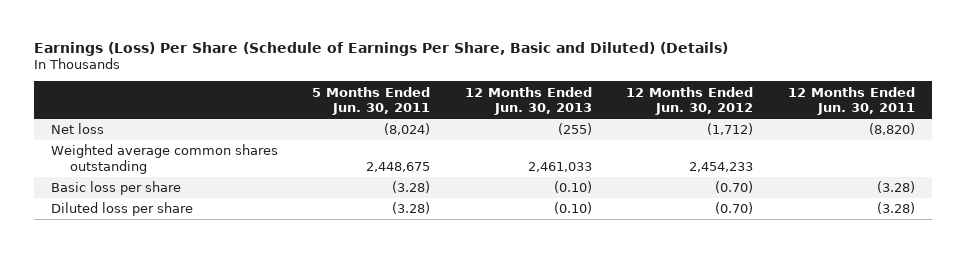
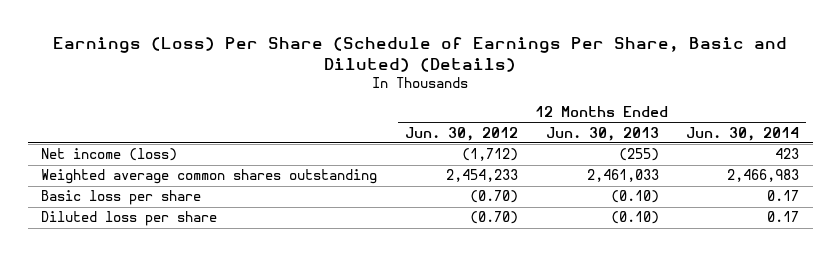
[312,86,431,115] 5 Months Ended Jun. 30, 2011 -> none
[787,86,915,115] 12 Months Ended Jun. 30, 2011 -> none
none -> [686,126,800,141] Jun. 30, 2014
[50,123,104,135] Net loss -> [41,148,178,162] Net income (loss)

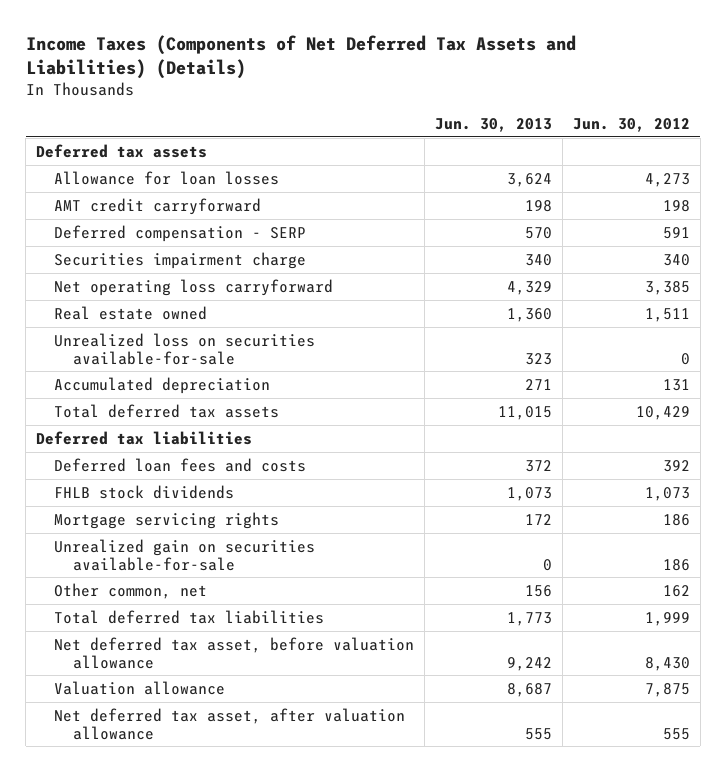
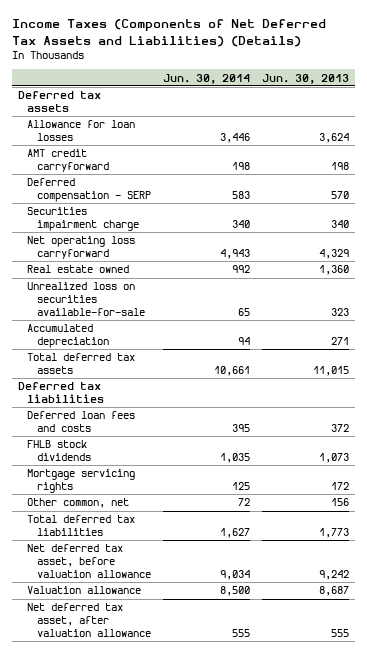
[572,117,690,132] Jun. 30, 2012 -> none
none -> [162,73,250,84] Jun. 30, 2014
[54,538,316,571] Unrealized gain on securities available-for-sale -> none

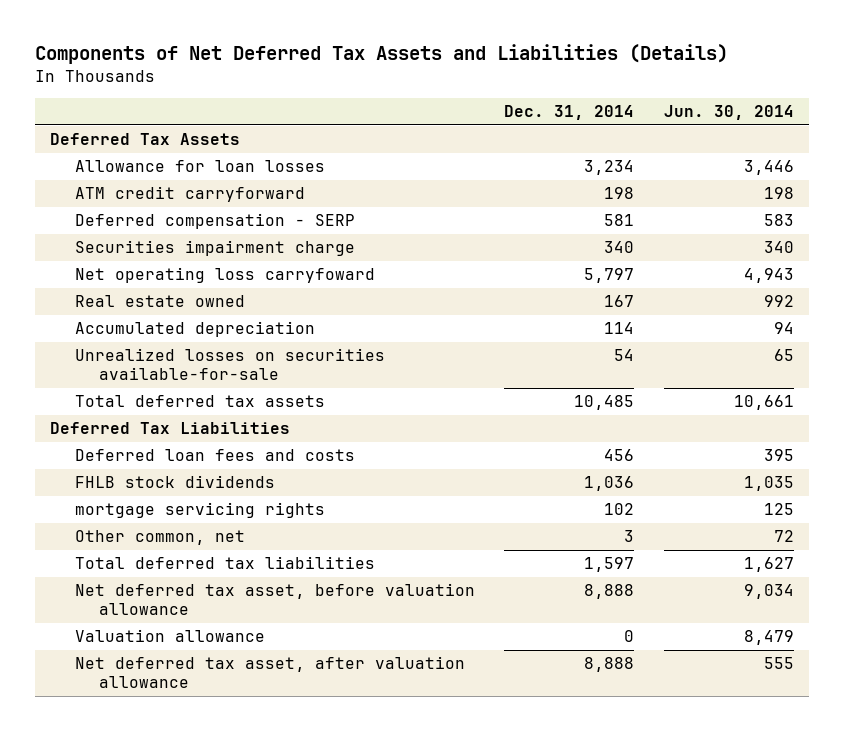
[11,19,326,47] Income Taxes (Components of Net Deferred Tax Assets and Liabilities) (Details) -> [35,44,729,65] Components of Net Deferred Tax Assets and Liabilities (Details)
[261,73,349,84] Jun. 30, 2013 -> none
none -> [504,105,635,121] Dec. 31, 2014
[17,91,101,113] Deferred tax assets -> [50,133,241,146] Deferred Tax Assets
[27,149,109,173] AMT credit carryforward -> [74,186,305,203] ATM credit carryforward
[27,236,136,260] Net operating loss carryforward -> [74,267,375,284] Net operating loss carryfoward
[27,282,145,316] Unrealized loss on securities available-for-sale -> none
none -> [74,348,385,381] Unrealized losses on securities available-for-sale
[17,382,105,404] Deferred tax liabilities -> [50,422,291,435] Deferred Tax Liabilities
[27,469,136,494] Mortgage servicing rights -> [74,502,325,519] mortgage servicing rights
[219,586,250,597] 8,500 -> [743,630,794,646] 8,479

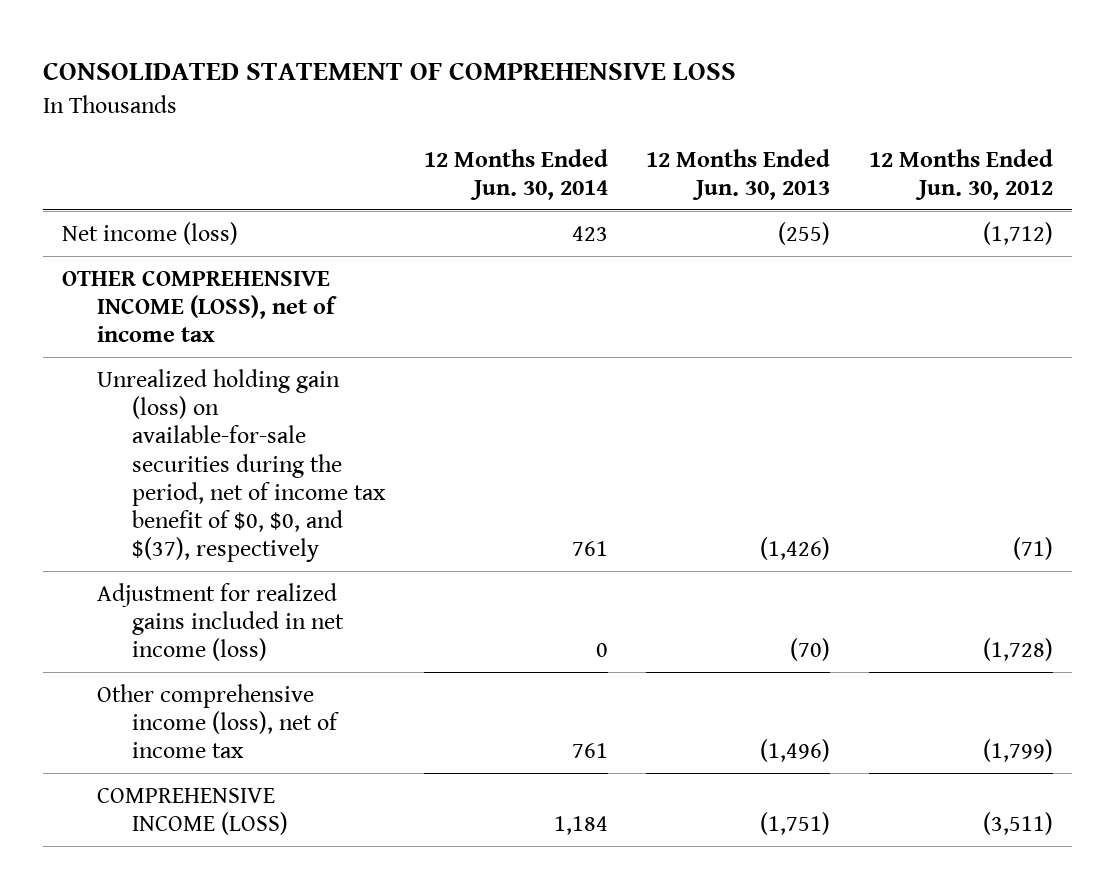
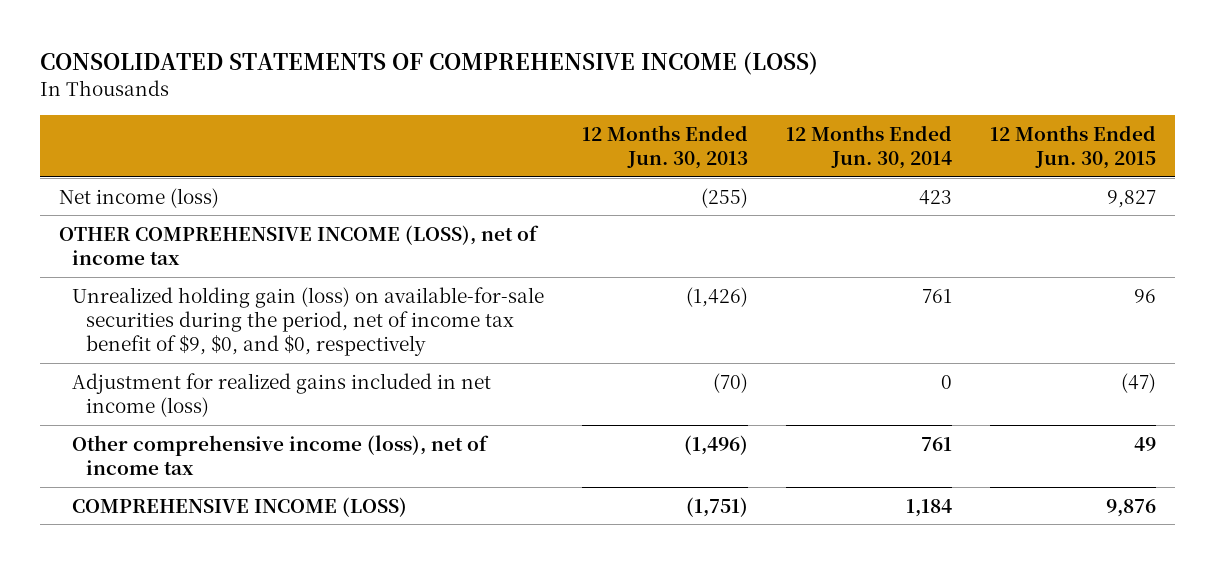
[42,62,736,81] CONSOLIDATED STATEMENT OF COMPREHENSIVE LOSS -> [40,51,819,75] CONSOLIDATED STATEMENTS OF COMPREHENSIVE INCOME (LOSS)
[868,148,1053,200] 12 Months Ended Jun. 30, 2012 -> none
none -> [989,124,1156,169] 12 Months Ended Jun. 30, 2015
[96,368,387,563] Unrealized holding gain (loss) on available-for-sale securities during the period, net of income tax benefit of $0, $0, and $(37), respectively -> [72,286,545,357] Unrealized holding gain (loss) on available-for-sale securities during the period, net of income tax benefit of $9, $0, and $0, respectively

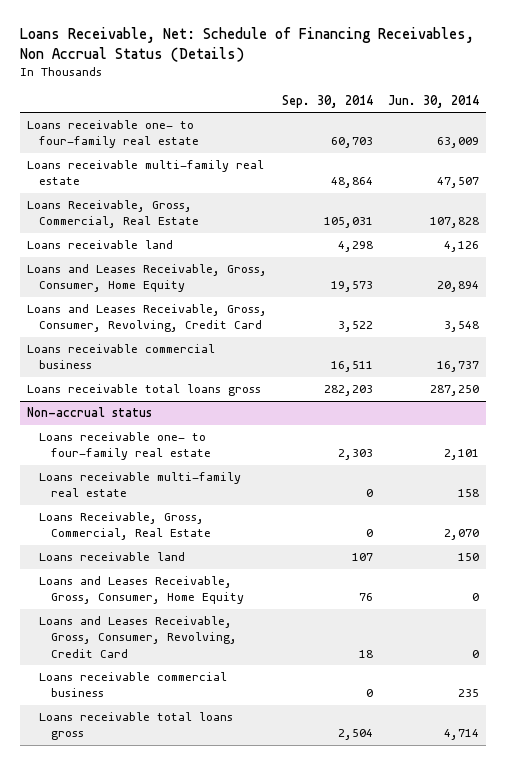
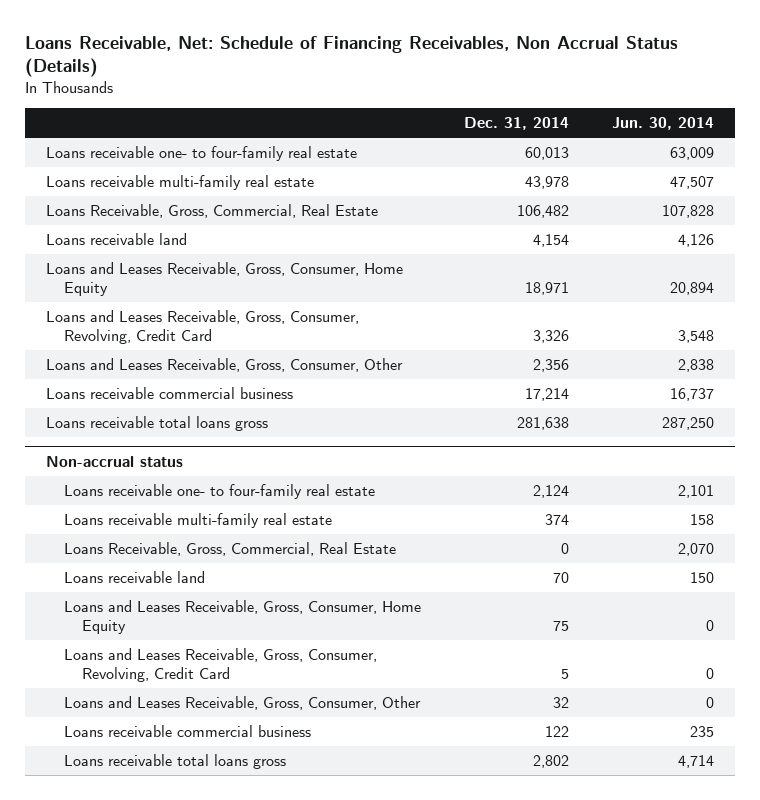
[281,94,373,108] Sep. 30, 2014 -> none
none -> [463,117,569,131] Dec. 31, 2014
none -> [46,357,404,372] Loans and Leases Receivable, Gross, Consumer, Other
none -> [64,695,422,710] Loans and Leases Receivable, Gross, Consumer, Other

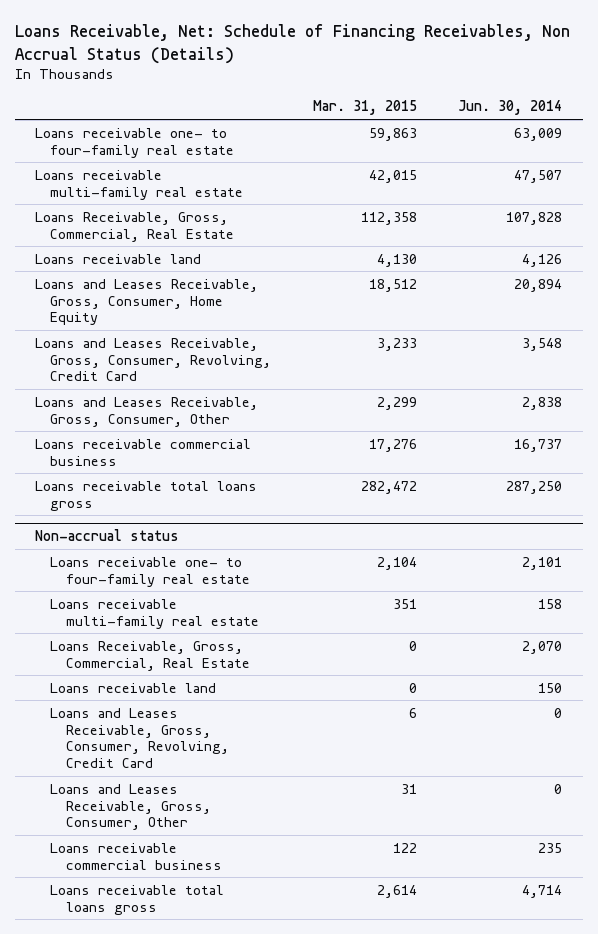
[463,117,569,131] Dec. 31, 2014 -> none
none -> [312,100,417,116] Mar. 31, 2015
[64,599,422,635] Loans and Leases Receivable, Gross, Consumer, Home Equity -> none

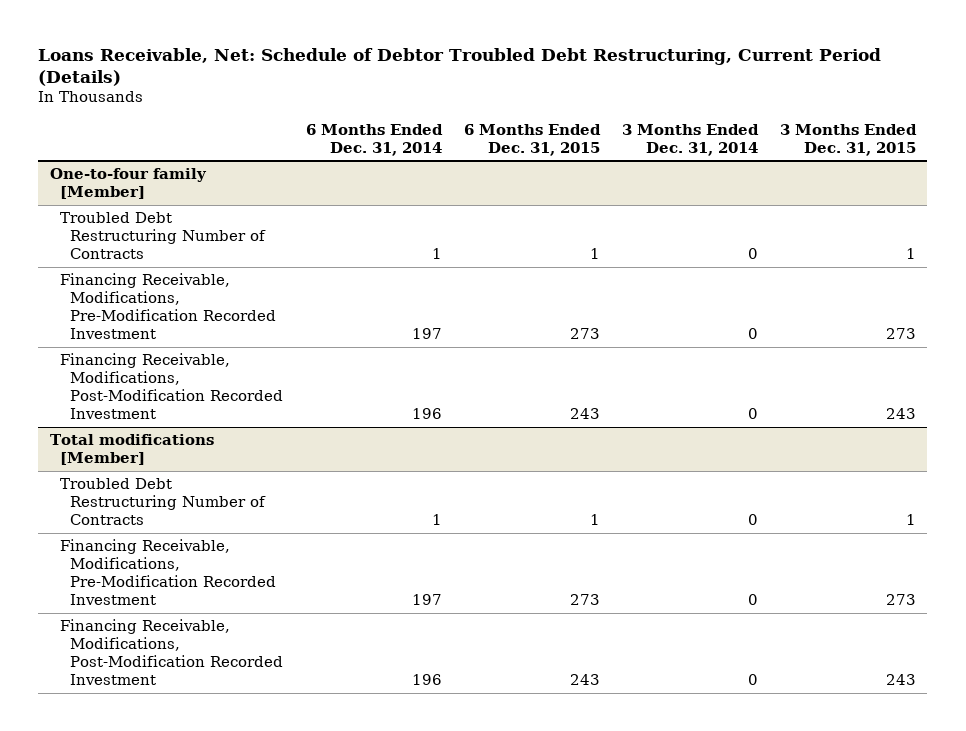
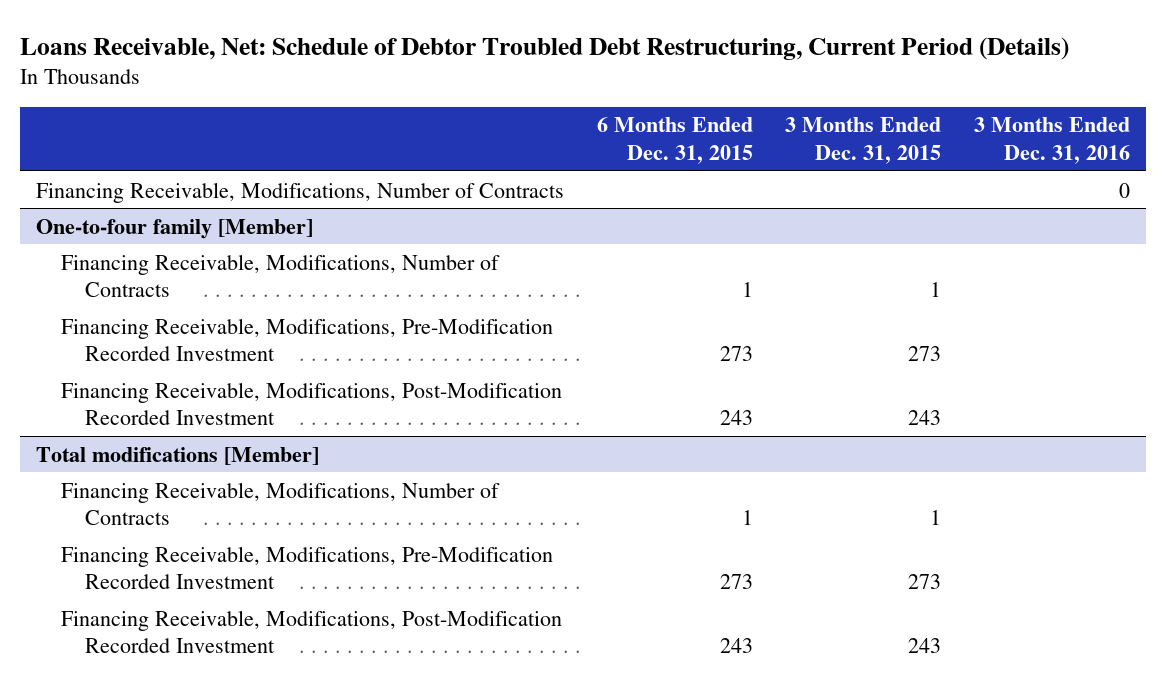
[305,123,443,156] 6 Months Ended Dec. 31, 2014 -> none
[622,123,760,156] 3 Months Ended Dec. 31, 2014 -> none
none -> [973,117,1130,164] 3 Months Ended Dec. 31, 2016
none -> [36,181,565,203] Financing Receivable, Modifications, Number of Contracts
[59,212,267,260] Troubled Debt Restructuring Number of Contracts -> none
none -> [60,253,500,298] Financing Receivable, Modifications, Number of Contracts
[59,478,267,526] Troubled Debt Restructuring Number of Contracts -> none
none -> [60,481,500,526] Financing Receivable, Modifications, Number of Contracts

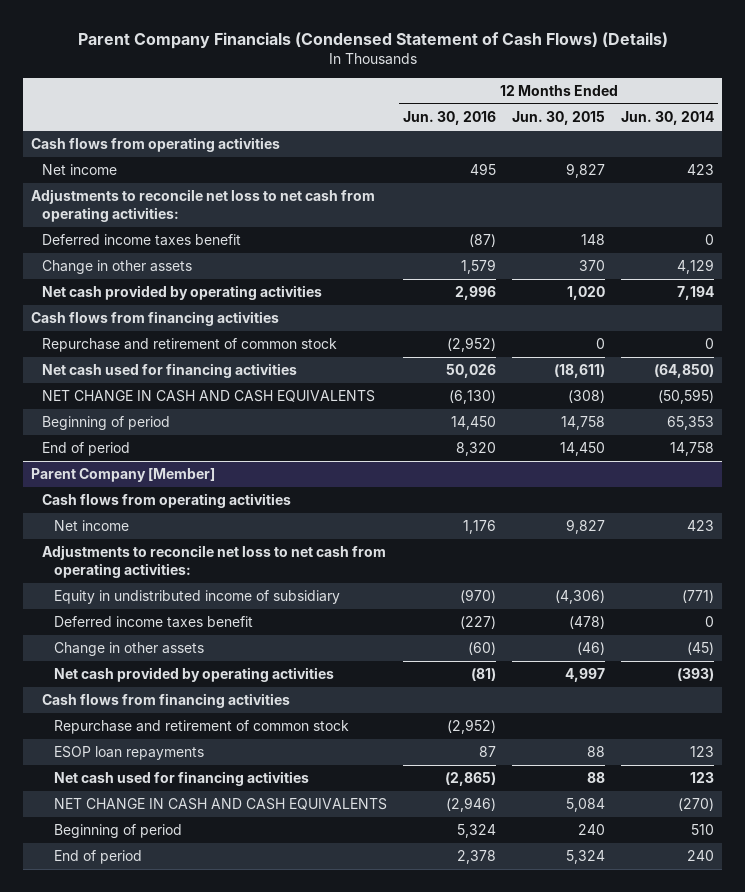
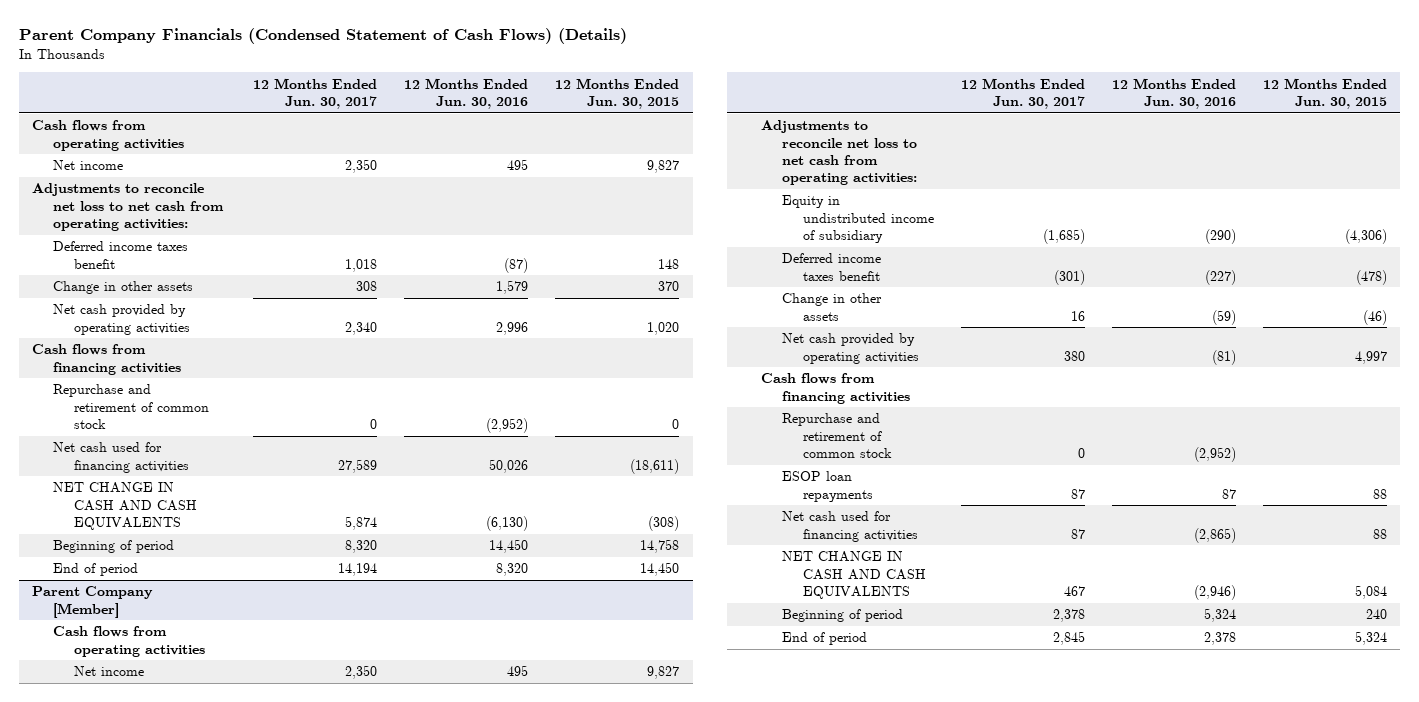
[621,111,715,126] Jun. 30, 2014 -> none
none -> [253,77,378,109] 12 Months Ended Jun. 30, 2017
[462,520,496,535] 1,176 -> [507,665,529,677] 495
[459,589,496,604] (970) -> [1204,228,1236,244] (290)
[467,642,496,656] (60) -> [1211,309,1236,325] (59)

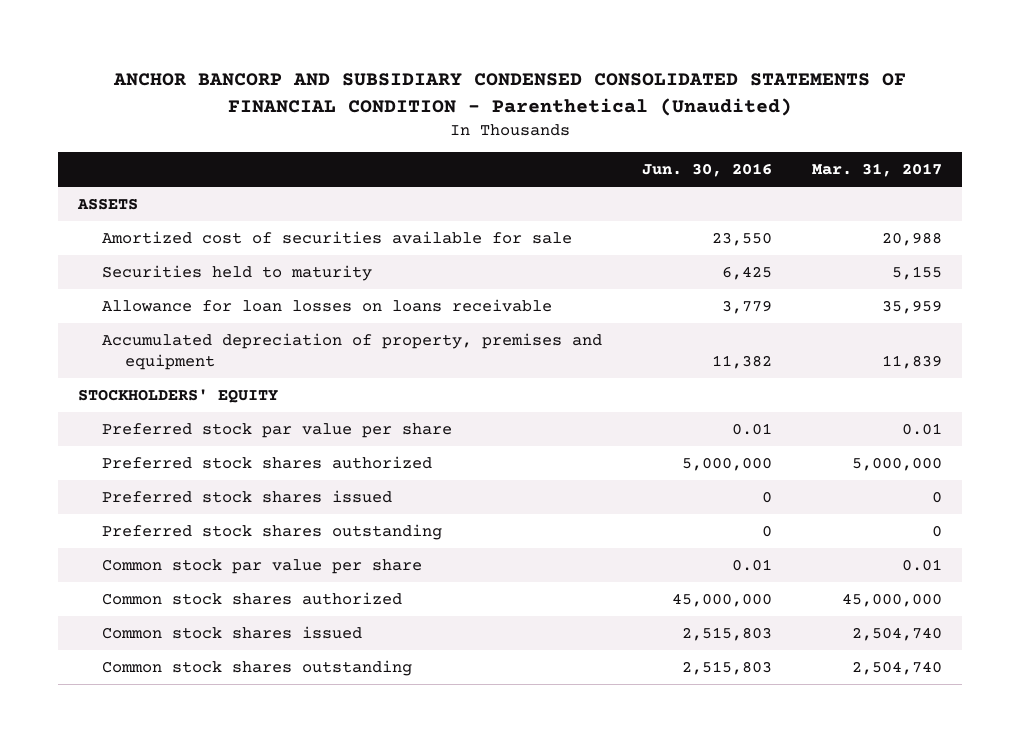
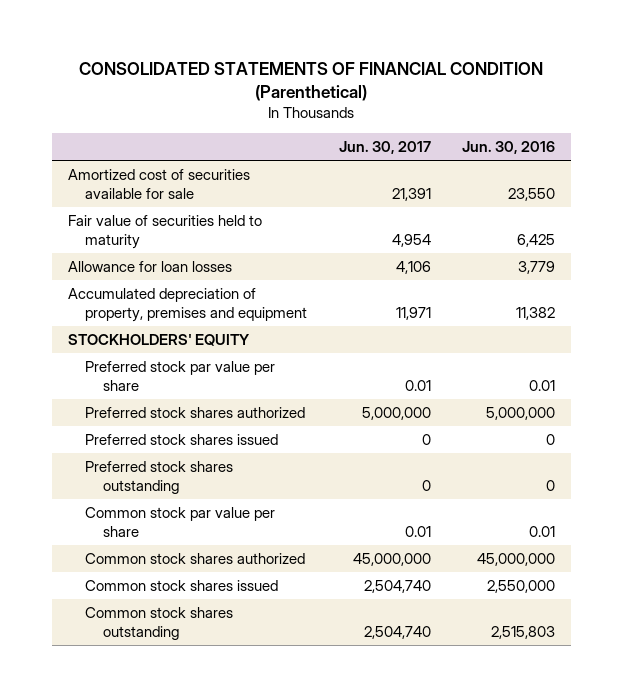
[112,73,906,116] ANCHOR BANCORP AND SUBSIDIARY CONDENSED CONSOLIDATED STATEMENTS OF FINANCIAL CONDITION - Parenthetical (Unaudited) -> [79,61,544,102] CONSOLIDATED STATEMENTS OF FINANCIAL CONDITION (Parenthetical)
[811,163,942,178] Mar. 31, 2017 -> none
none -> [338,141,431,155] Jun. 30, 2017
[77,197,139,210] ASSETS -> none
[101,264,372,281] Securities held to maturity -> [67,214,262,250] Fair value of securities held to maturity
[101,298,552,312] Allowance for loan losses on loans receivable -> [67,260,232,272] Allowance for loan losses
[681,626,772,641] 2,515,803 -> [487,579,556,593] 2,550,000

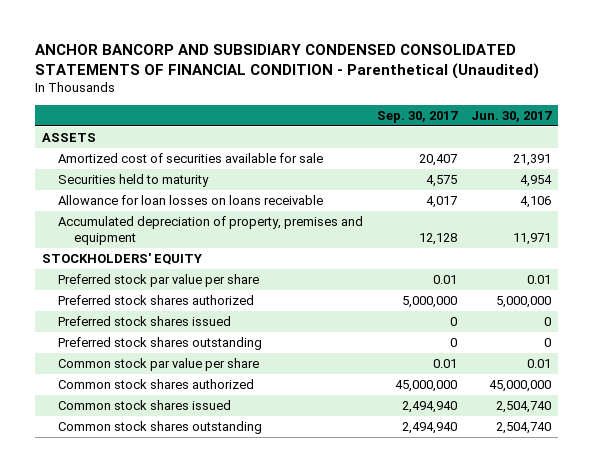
[79,61,544,102] CONSOLIDATED STATEMENTS OF FINANCIAL CONDITION (Parenthetical) -> [34,43,539,79] ANCHOR BANCORP AND SUBSIDIARY CONDENSED CONSOLIDATED STATEMENTS OF FINANCIAL CONDITION - Parenthetical (Unaudited)
[462,141,556,155] Jun. 30, 2016 -> none
none -> [377,111,459,124] Sep. 30, 2017
none -> [41,132,96,142] ASSETS
[67,214,262,250] Fair value of securities held to maturity -> [58,173,210,187] Securities held to maturity
[67,260,232,272] Allowance for loan losses -> [58,194,324,205] Allowance for loan losses on loans receivable

